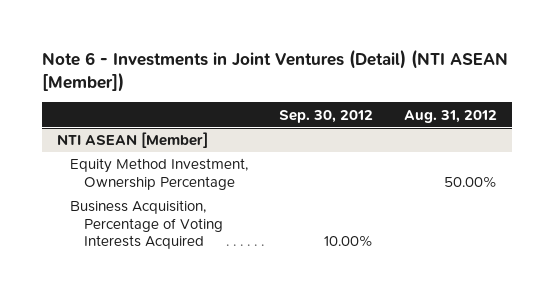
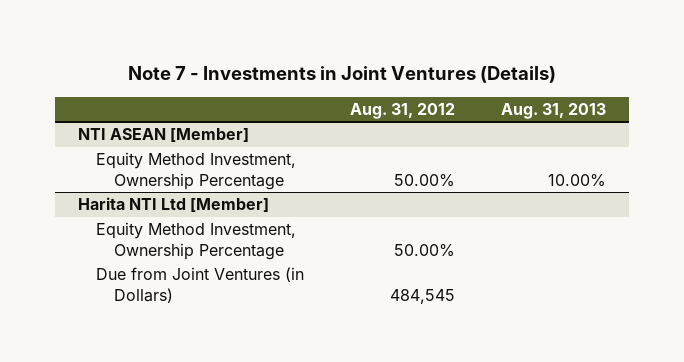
[41,48,508,92] Note 6 - Investments in Joint Ventures (Detail) (NTI ASEAN [Member]) -> [128,66,557,84] Note 7 - Investments in Joint Ventures (Details)
[279,109,374,123] Sep. 30, 2012 -> none
none -> [501,102,607,119] Aug. 31, 2013
[70,200,223,250] Business Acquisition, Percentage of Voting Interests Acquired -> none
none -> [78,197,270,213] Harita NTI Ltd [Member]
none -> [96,222,297,261] Equity Method Investment, Ownership Percentage
none -> [96,267,305,304] Due from Joint Ventures (in Dollars)

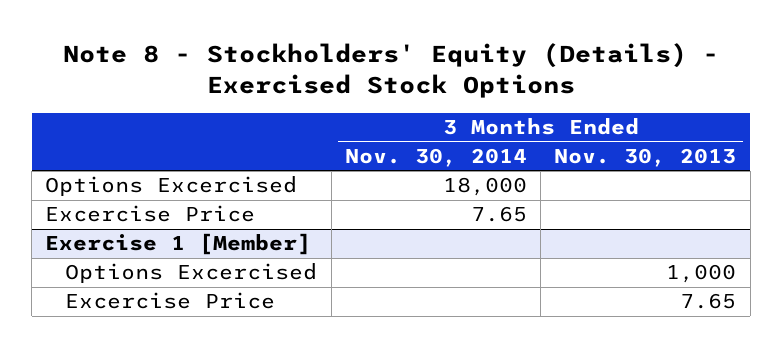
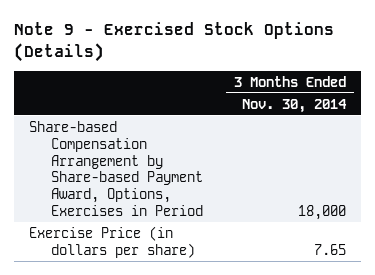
[62,43,719,99] Note 8 - Stockholders' Equity (Details) - Exercised Stock Options -> [13,22,334,63] Note 9 - Exercised Stock Options (Details)
[554,148,737,168] Nov. 30, 2013 -> none
[45,233,312,256] Exercise 1 [Member] -> none
[65,263,318,284] Options Excercised -> none
[65,292,276,310] Excercise Price -> none
[45,176,298,197] Options Excercised -> [29,120,204,217] Share-based Compensation Arrangement by Share-based Payment Award, Options, Exercises in Period
[45,205,256,223] Excercise Price -> [29,225,196,258] Exercise Price (in dollars per share)

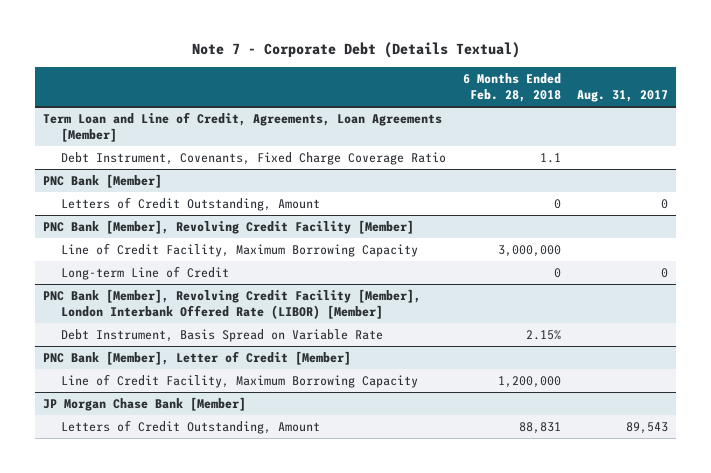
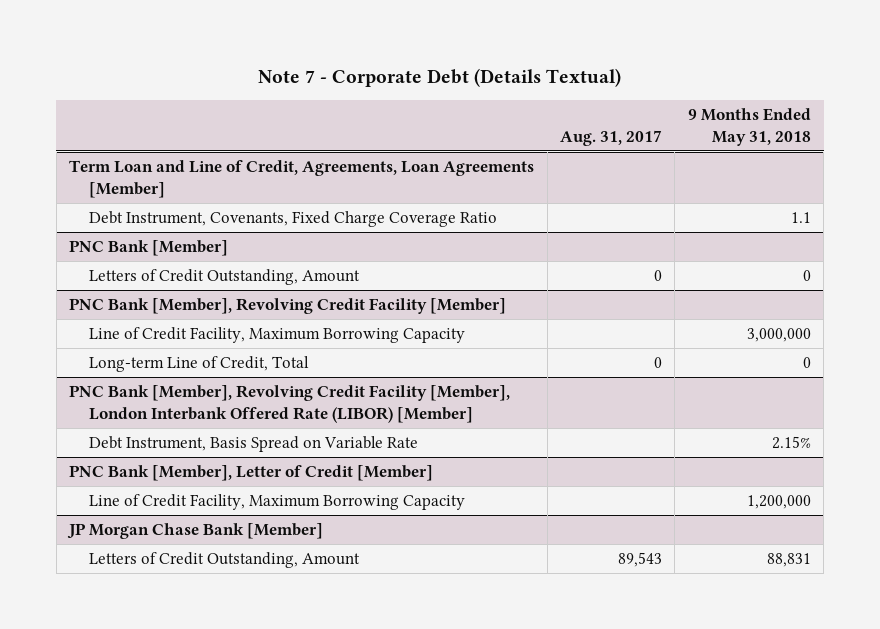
[462,72,561,102] 6 Months Ended Feb. 28, 2018 -> none
none -> [687,107,811,146] 9 Months Ended May 31, 2018
[61,266,230,281] Long-term Line of Credit -> [88,355,309,372] Long-term Line of Credit, Total

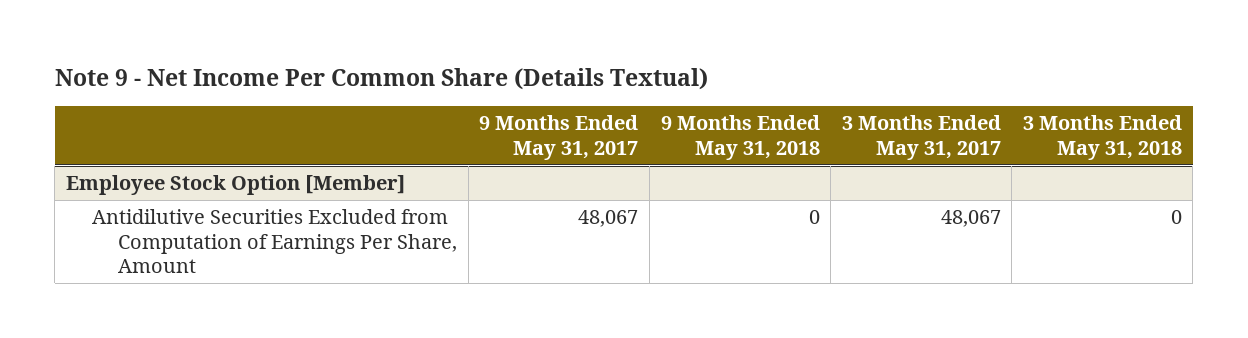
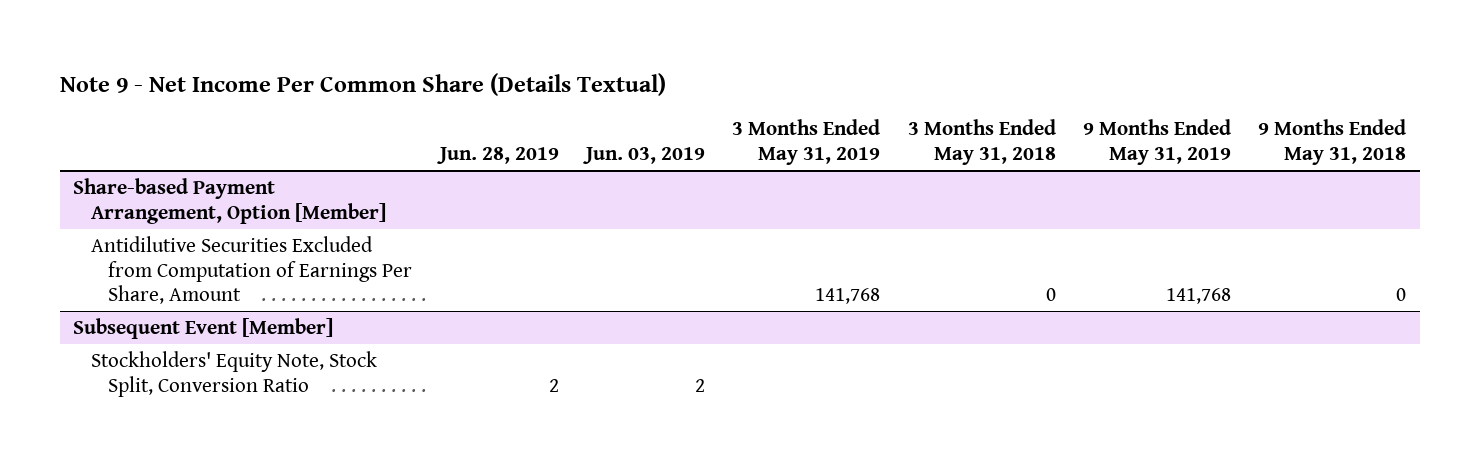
[479,115,639,160] 9 Months Ended May 31, 2017 -> none
[841,115,1001,160] 3 Months Ended May 31, 2017 -> none
none -> [436,146,559,164] Jun. 28, 2019
none -> [582,146,705,164] Jun. 03, 2019
none -> [732,119,881,165] 3 Months Ended May 31, 2019
none -> [1082,119,1231,165] 9 Months Ended May 31, 2019
[65,175,405,196] Employee Stock Option [Member] -> [73,177,386,224] Share-based Payment Arrangement, Option [Member]
none -> [73,317,334,339] Subsequent Event [Member]
none -> [90,350,377,397] Stockholders' Equity Note, Stock Split, Conversion Ratio

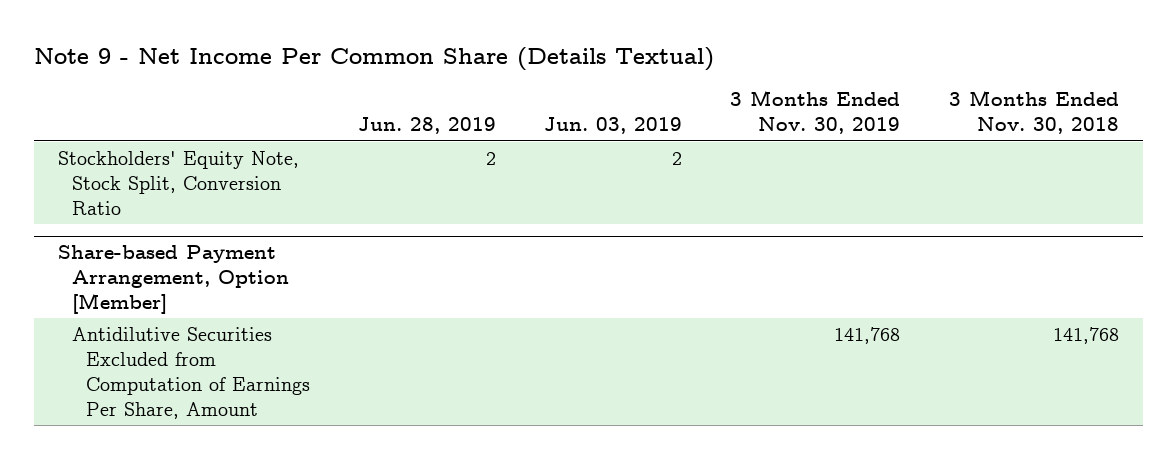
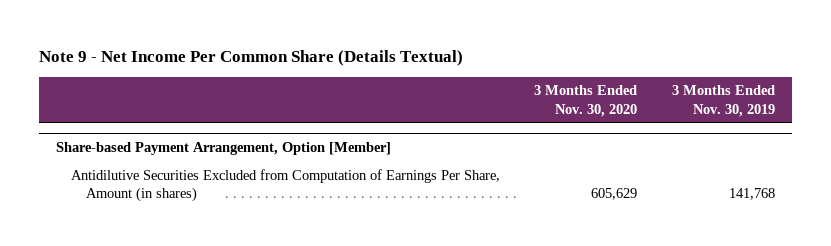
[357,117,496,135] Jun. 28, 2019 -> none
[544,117,683,135] Jun. 03, 2019 -> none
[948,90,1119,135] 3 Months Ended Nov. 30, 2018 -> none
none -> [534,85,638,117] 3 Months Ended Nov. 30, 2020
[57,150,299,215] Stockholders' Equity Note, Stock Split, Conversion Ratio -> none
[71,326,310,419] Antidilutive Securities Excluded from Computation of Earnings Per Share, Amount -> [71,168,501,203] Antidilutive Securities Excluded from Computation of Earnings Per Share, Amount (in shares)

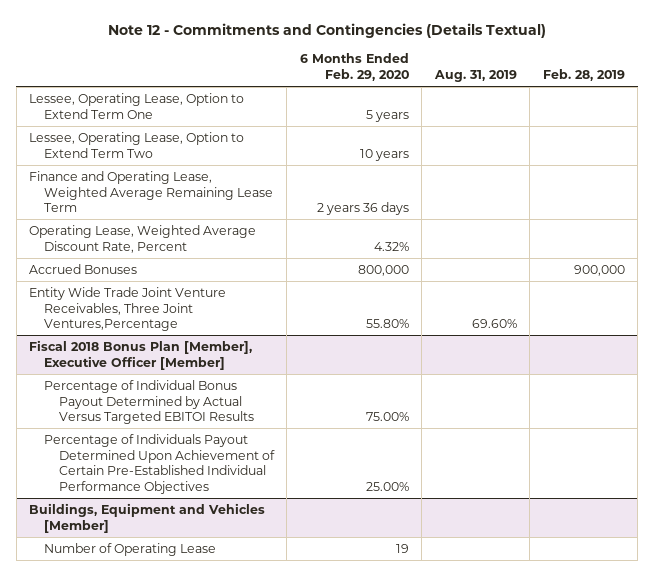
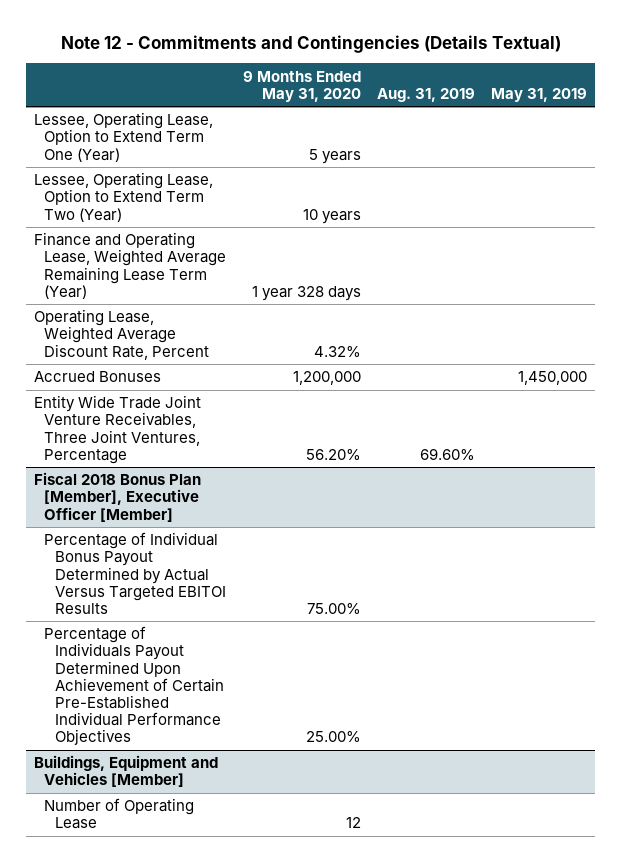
[299,53,409,82] 6 Months Ended Feb. 29, 2020 -> none
[542,69,625,82] Feb. 28, 2019 -> none
none -> [242,70,361,102] 9 Months Ended May 31, 2020
none -> [491,87,588,102] May 31, 2019
[29,92,245,119] Lessee, Operating Lease, Option to Extend Term One -> [33,112,213,162] Lessee, Operating Lease, Option to Extend Term One (Year)
[29,131,245,158] Lessee, Operating Lease, Option to Extend Term Two -> [33,172,213,222] Lessee, Operating Lease, Option to Extend Term Two (Year)
[29,170,273,213] Finance and Operating Lease, Weighted Average Remaining Lease Term -> [33,232,227,299] Finance and Operating Lease, Weighted Average Remaining Lease Term (Year)
[29,286,227,332] Entity Wide Trade Joint Venture Receivables, Three Joint Ventures,Percentage -> [33,395,201,464] Entity Wide Trade Joint Venture Receivables, Three Joint Ventures, Percentage

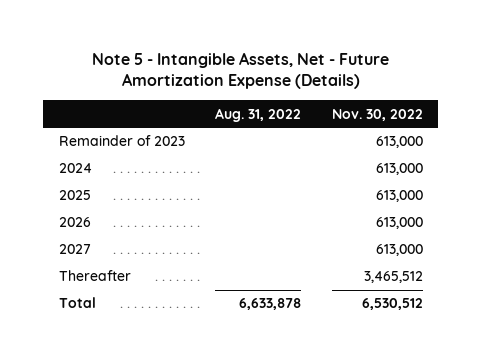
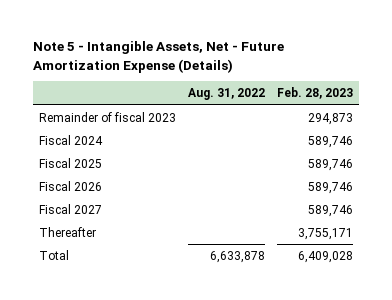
[331,108,423,121] Nov. 30, 2022 -> none
none -> [277,87,354,100] Feb. 28, 2023
[58,135,185,147] Remainder of 2023 -> [39,111,177,122] Remainder of fiscal 2023
[58,163,92,174] 2024 -> [39,134,104,145] Fiscal 2024
[58,190,91,201] 2025 -> [39,157,103,168] Fiscal 2025
[58,217,91,228] 2026 -> [39,180,103,191] Fiscal 2026
[58,244,91,255] 2027 -> [39,203,103,214] Fiscal 2027

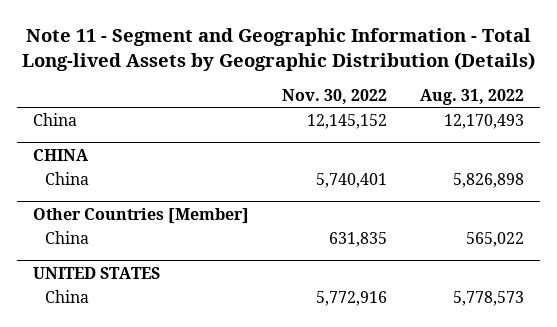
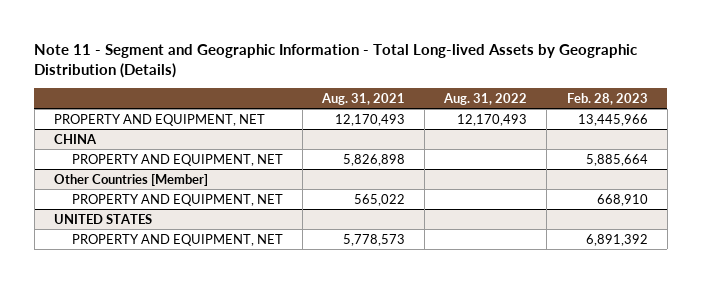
[282,88,388,104] Nov. 30, 2022 -> none
none -> [321,92,406,105] Aug. 31, 2021
none -> [566,92,648,105] Feb. 28, 2023
[33,113,78,127] China -> [53,113,265,126] PROPERTY AND EQUIPMENT, NET
[45,172,90,186] China -> none
none -> [72,153,284,166] PROPERTY AND EQUIPMENT, NET
[45,231,90,245] China -> none
none -> [72,193,284,206] PROPERTY AND EQUIPMENT, NET
[45,290,90,304] China -> none
none -> [72,233,284,246] PROPERTY AND EQUIPMENT, NET

